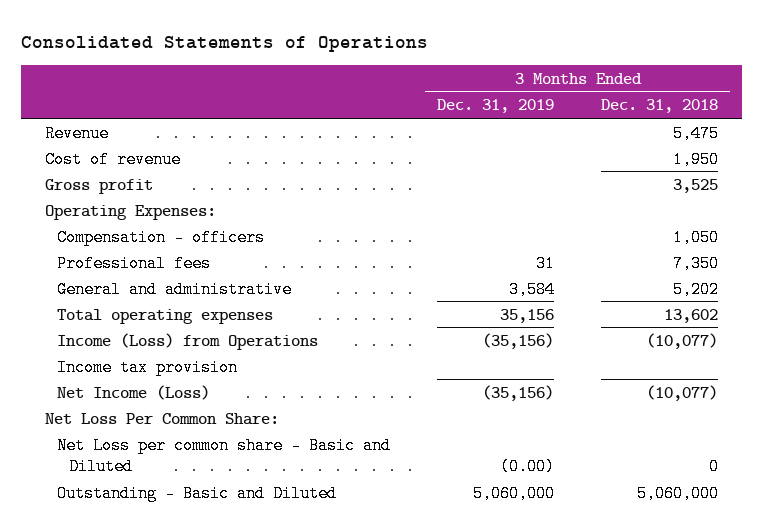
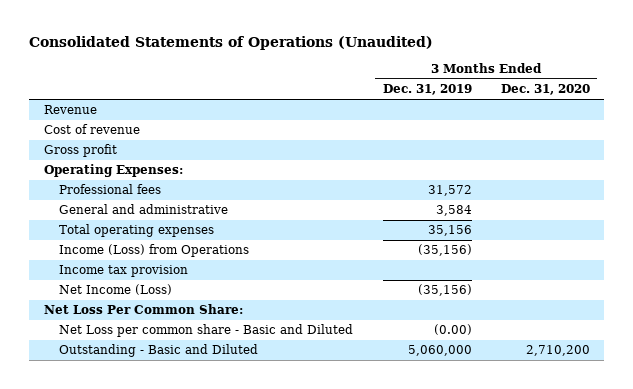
[21,36,429,53] Consolidated Statements of Operations -> [29,36,434,51] Consolidated Statements of Operations (Unaudited)
[601,99,719,114] Dec. 31, 2018 -> none
none -> [500,84,590,96] Dec. 31, 2020
[57,228,266,246] Compensation - officers -> none
[536,254,556,272] 31 -> [427,185,472,197] 31,572

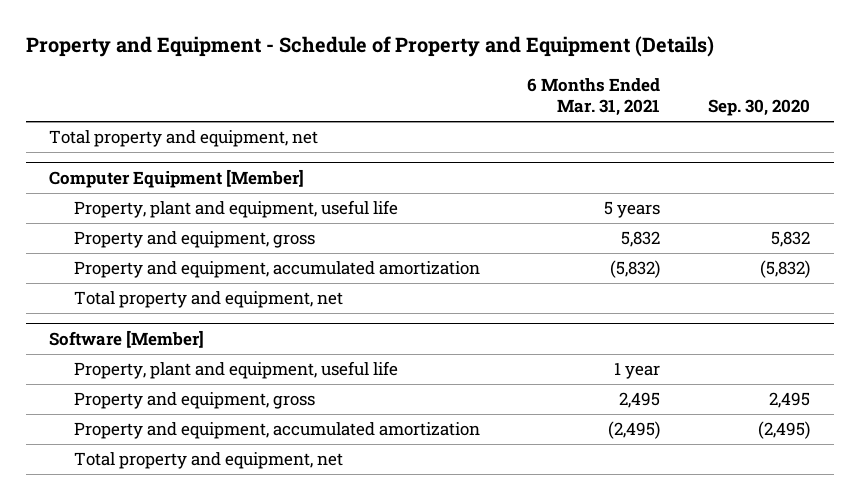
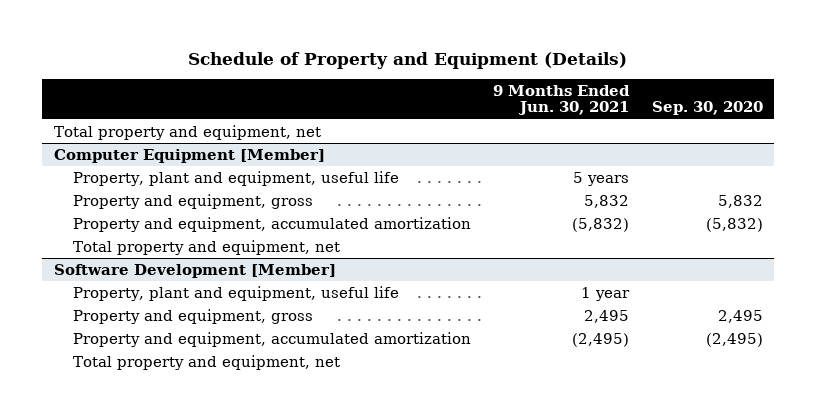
[25,36,714,58] Property and Equipment - Schedule of Property and Equipment (Details) -> [188,51,628,69] Schedule of Property and Equipment (Details)
[527,77,661,117] 6 Months Ended Mar. 31, 2021 -> none
none -> [493,84,631,116] 9 Months Ended Jun. 30, 2021
[49,329,205,348] Software [Member] -> [53,263,336,278] Software Development [Member]

